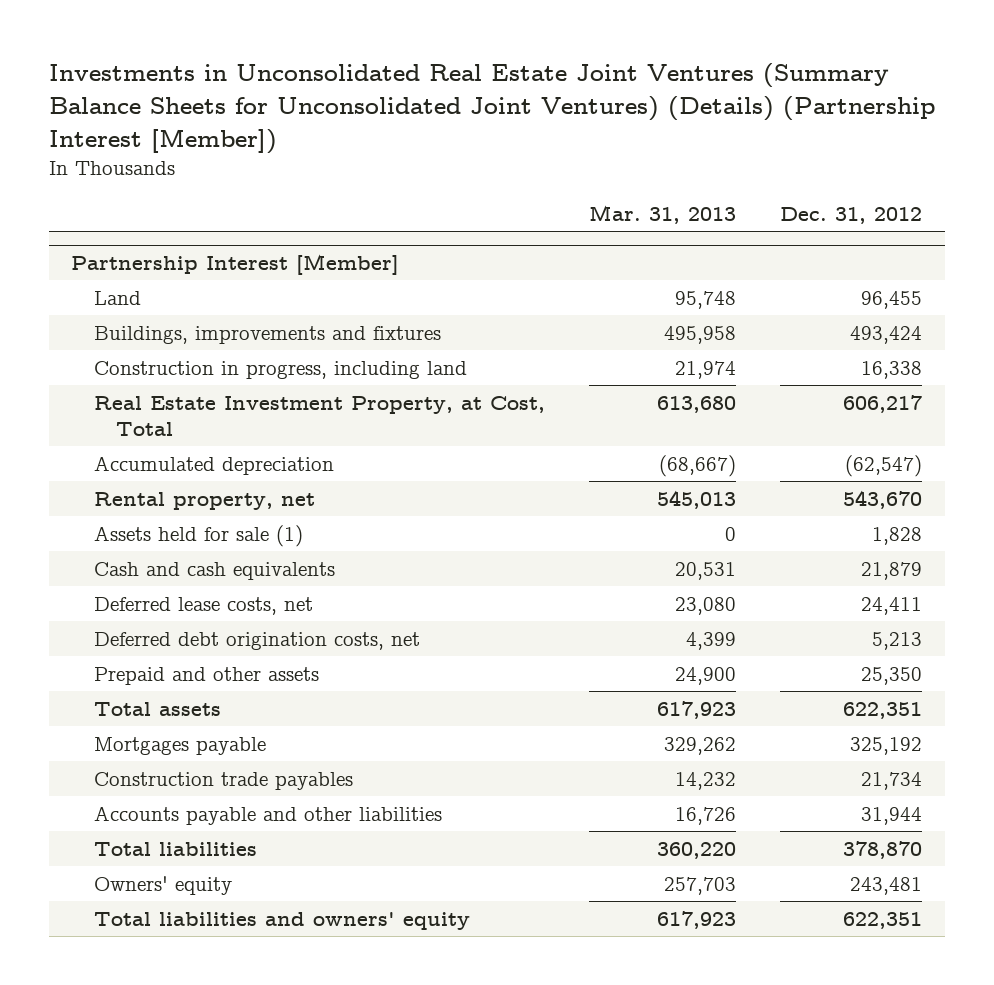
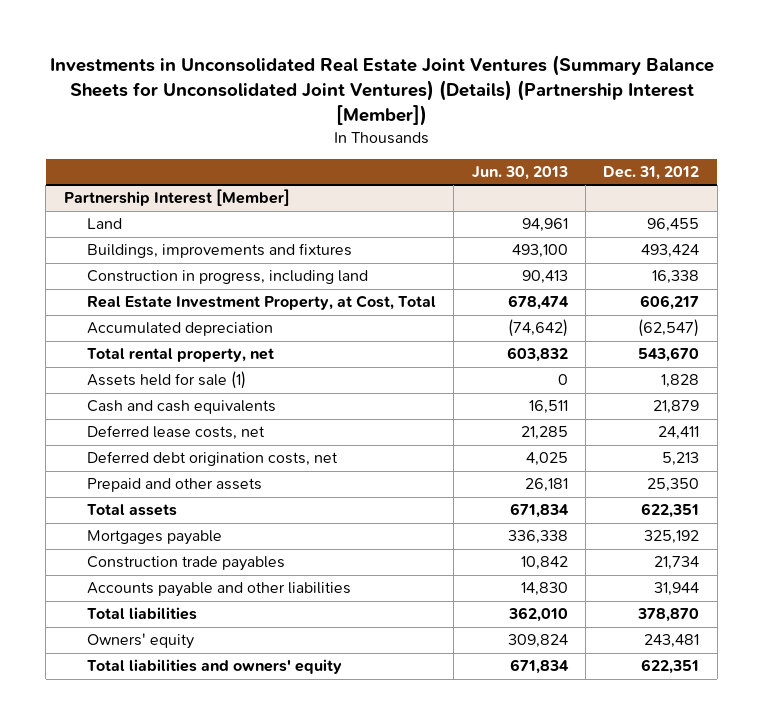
[589,204,737,224] Mar. 31, 2013 -> none
none -> [471,166,568,181] Jun. 30, 2013
[93,491,315,510] Rental property, net -> [86,348,274,363] Total rental property, net

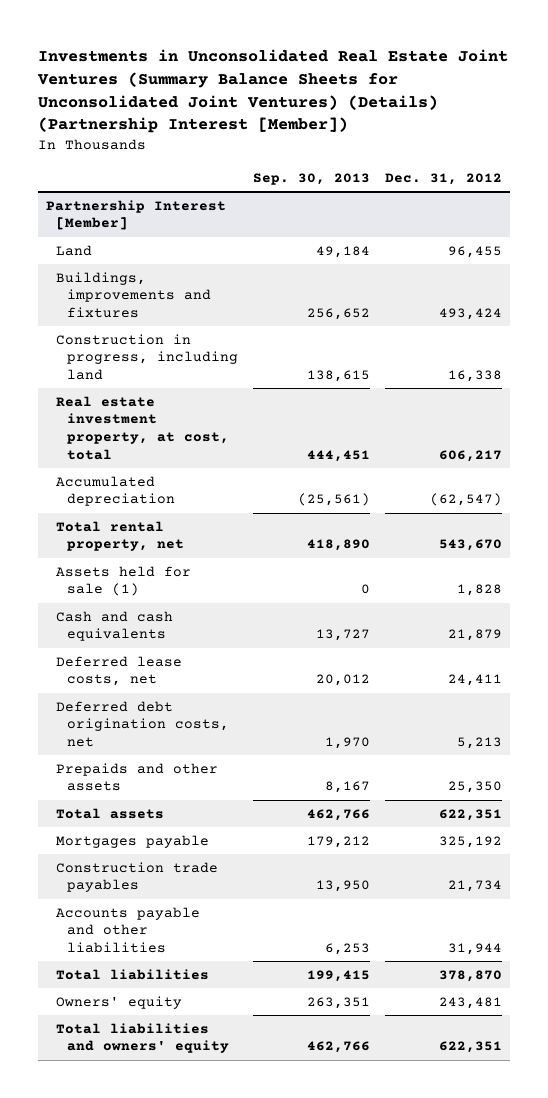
[471,166,568,181] Jun. 30, 2013 -> none
none -> [253,172,371,185] Sep. 30, 2013
[86,295,436,311] Real Estate Investment Property, at Cost, Total -> [56,395,230,460] Real estate investment property, at cost, total
[86,478,262,493] Prepaid and other assets -> [56,762,219,792] Prepaids and other assets

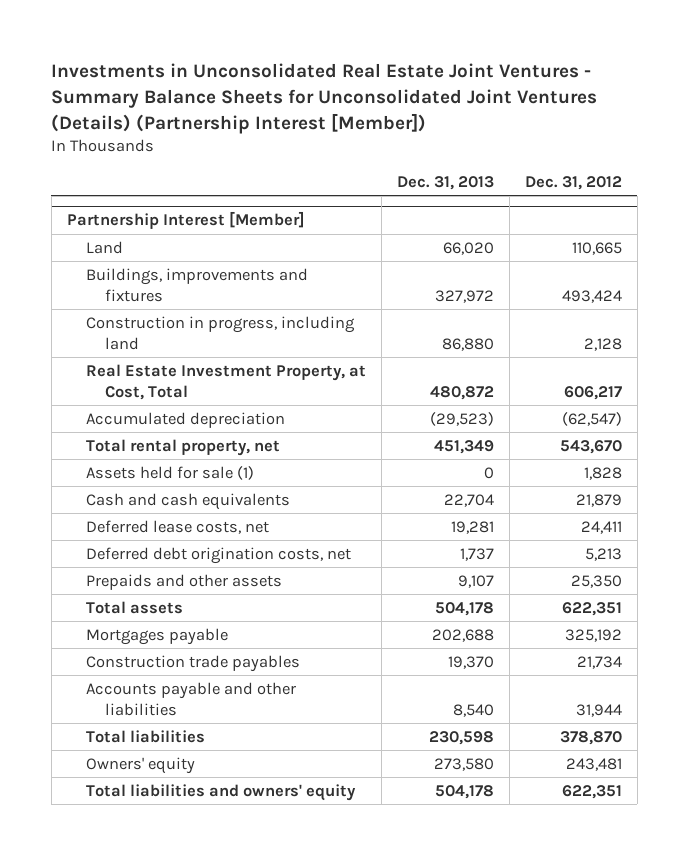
[37,48,509,134] Investments in Unconsolidated Real Estate Joint Ventures (Summary Balance Sheets for Unconsolidated Joint Ventures) (Details) (Partnership Interest [Member]) -> [51,63,598,134] Investments in Unconsolidated Real Estate Joint Ventures - Summary Balance Sheets for Unconsolidated Joint Ventures (Details) (Partnership Interest [Member])
[253,172,371,185] Sep. 30, 2013 -> none
none -> [396,175,494,190] Dec. 31, 2013
[448,245,503,258] 96,455 -> [571,241,622,255] 110,665
[448,370,503,383] 16,338 -> [583,337,622,351] 2,128
[56,395,230,460] Real estate investment property, at cost, total -> [85,363,366,400] Real Estate Investment Property, at Cost, Total

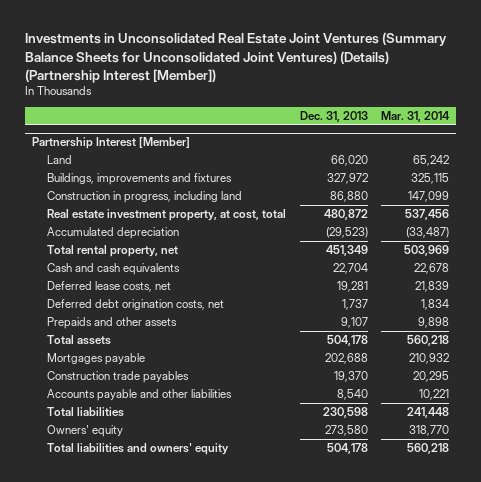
[51,63,598,134] Investments in Unconsolidated Real Estate Joint Ventures - Summary Balance Sheets for Unconsolidated Joint Ventures (Details) (Partnership Interest [Member]) -> [25,32,448,83] Investments in Unconsolidated Real Estate Joint Ventures (Summary Balance Sheets for Unconsolidated Joint Ventures) (Details) (Partnership Interest [Member])
[524,175,622,190] Dec. 31, 2012 -> none
none -> [381,111,451,123] Mar. 31, 2014
[85,363,366,400] Real Estate Investment Property, at Cost, Total -> [47,209,287,222] Real estate investment property, at cost, total
[85,465,254,480] Assets held for sale (1) -> none

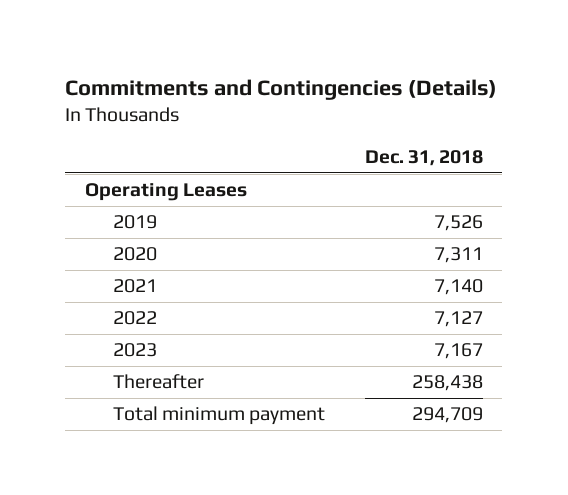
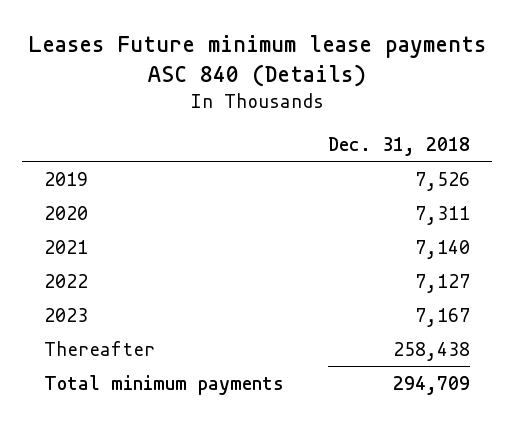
[65,79,498,101] Commitments and Contingencies (Details) -> [27,34,486,87] Leases Future minimum lease payments ASC 840 (Details)
[85,183,248,202] Operating Leases -> none
[112,406,325,426] Total minimum payment -> [43,374,284,395] Total minimum payments

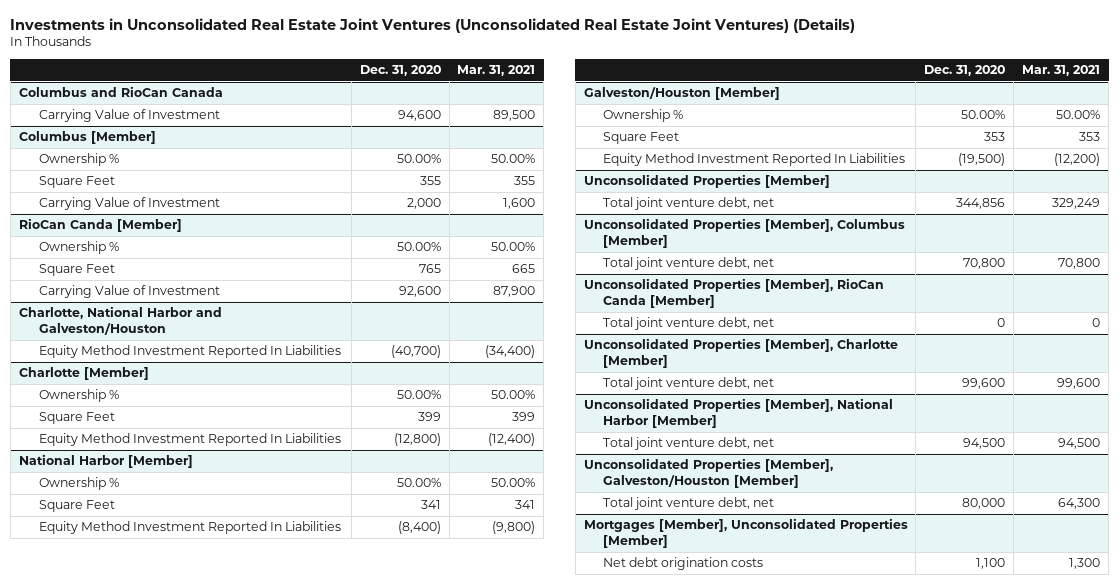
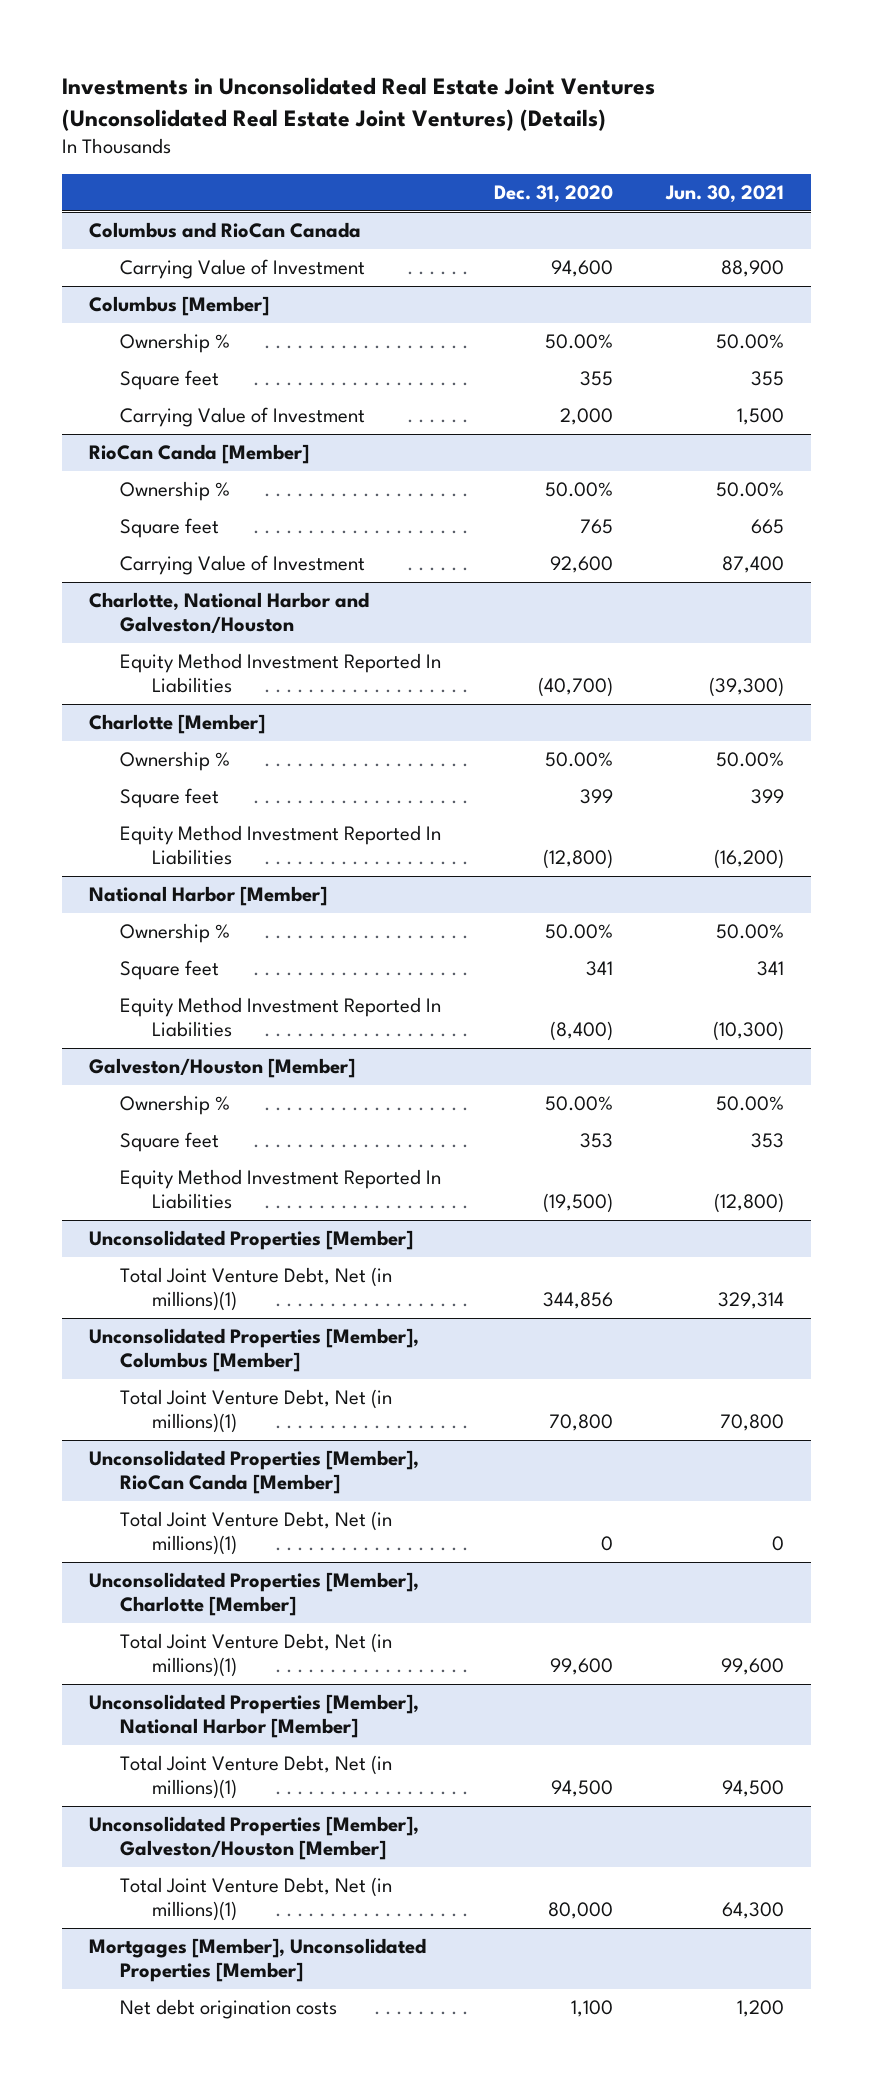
[457,65,536,77] Mar. 31, 2021 -> none
none -> [665,185,785,204] Jun. 30, 2021
[38,176,115,189] Square Feet -> [120,370,220,391] Square feet
[38,264,115,277] Square Feet -> [120,518,220,539] Square feet
[38,412,115,425] Square Feet -> [120,788,220,809] Square feet
[38,500,115,513] Square Feet -> [120,960,220,981] Square feet
[603,132,680,145] Square Feet -> [120,1132,220,1153] Square feet
[603,197,775,211] Total joint venture debt, net -> [120,1267,393,1312] Total Joint Venture Debt, Net (in millions)(1)
[603,257,775,271] Total joint venture debt, net -> [120,1389,393,1434] Total Joint Venture Debt, Net (in millions)(1)
[603,317,775,331] Total joint venture debt, net -> [120,1511,393,1556] Total Joint Venture Debt, Net (in millions)(1)
[603,377,775,391] Total joint venture debt, net -> [120,1633,393,1678] Total Joint Venture Debt, Net (in millions)(1)
[603,437,775,451] Total joint venture debt, net -> [120,1755,393,1800] Total Joint Venture Debt, Net (in millions)(1)
[603,497,775,511] Total joint venture debt, net -> [120,1877,393,1922] Total Joint Venture Debt, Net (in millions)(1)

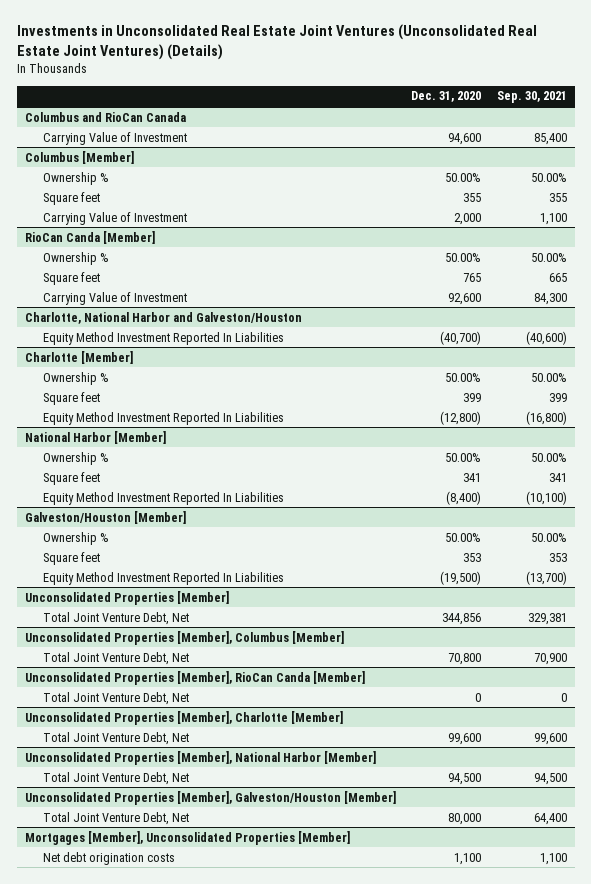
[665,185,785,204] Jun. 30, 2021 -> none
none -> [496,91,567,104] Sep. 30, 2021
[120,1267,393,1312] Total Joint Venture Debt, Net (in millions)(1) -> [42,611,189,625] Total Joint Venture Debt, Net
[120,1389,393,1434] Total Joint Venture Debt, Net (in millions)(1) -> [42,651,189,665] Total Joint Venture Debt, Net
[120,1511,393,1556] Total Joint Venture Debt, Net (in millions)(1) -> [42,691,189,705] Total Joint Venture Debt, Net
[120,1633,393,1678] Total Joint Venture Debt, Net (in millions)(1) -> [42,731,189,745] Total Joint Venture Debt, Net
[120,1755,393,1800] Total Joint Venture Debt, Net (in millions)(1) -> [42,771,189,785] Total Joint Venture Debt, Net
[120,1877,393,1922] Total Joint Venture Debt, Net (in millions)(1) -> [42,811,189,825] Total Joint Venture Debt, Net

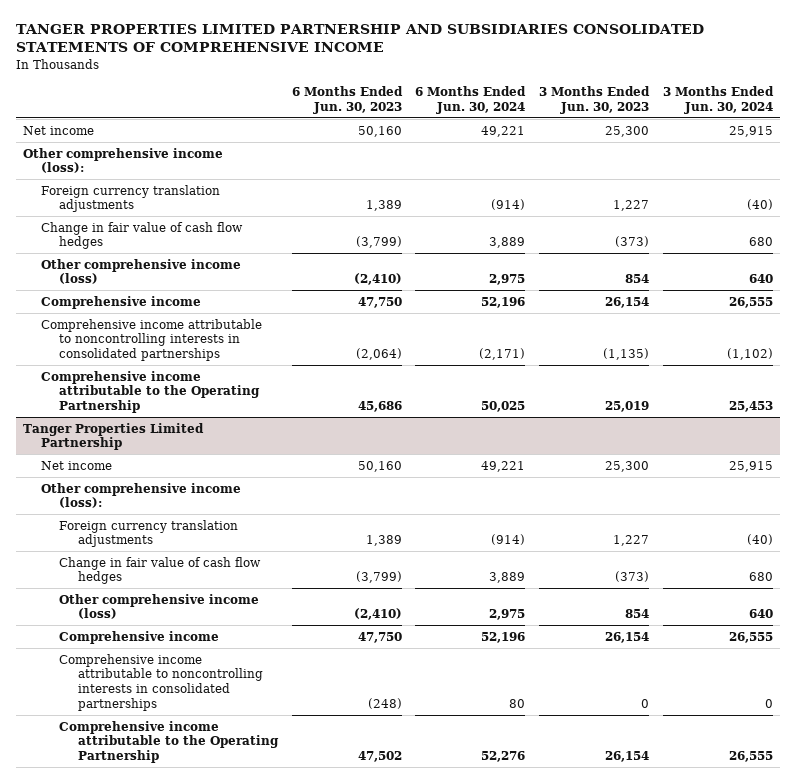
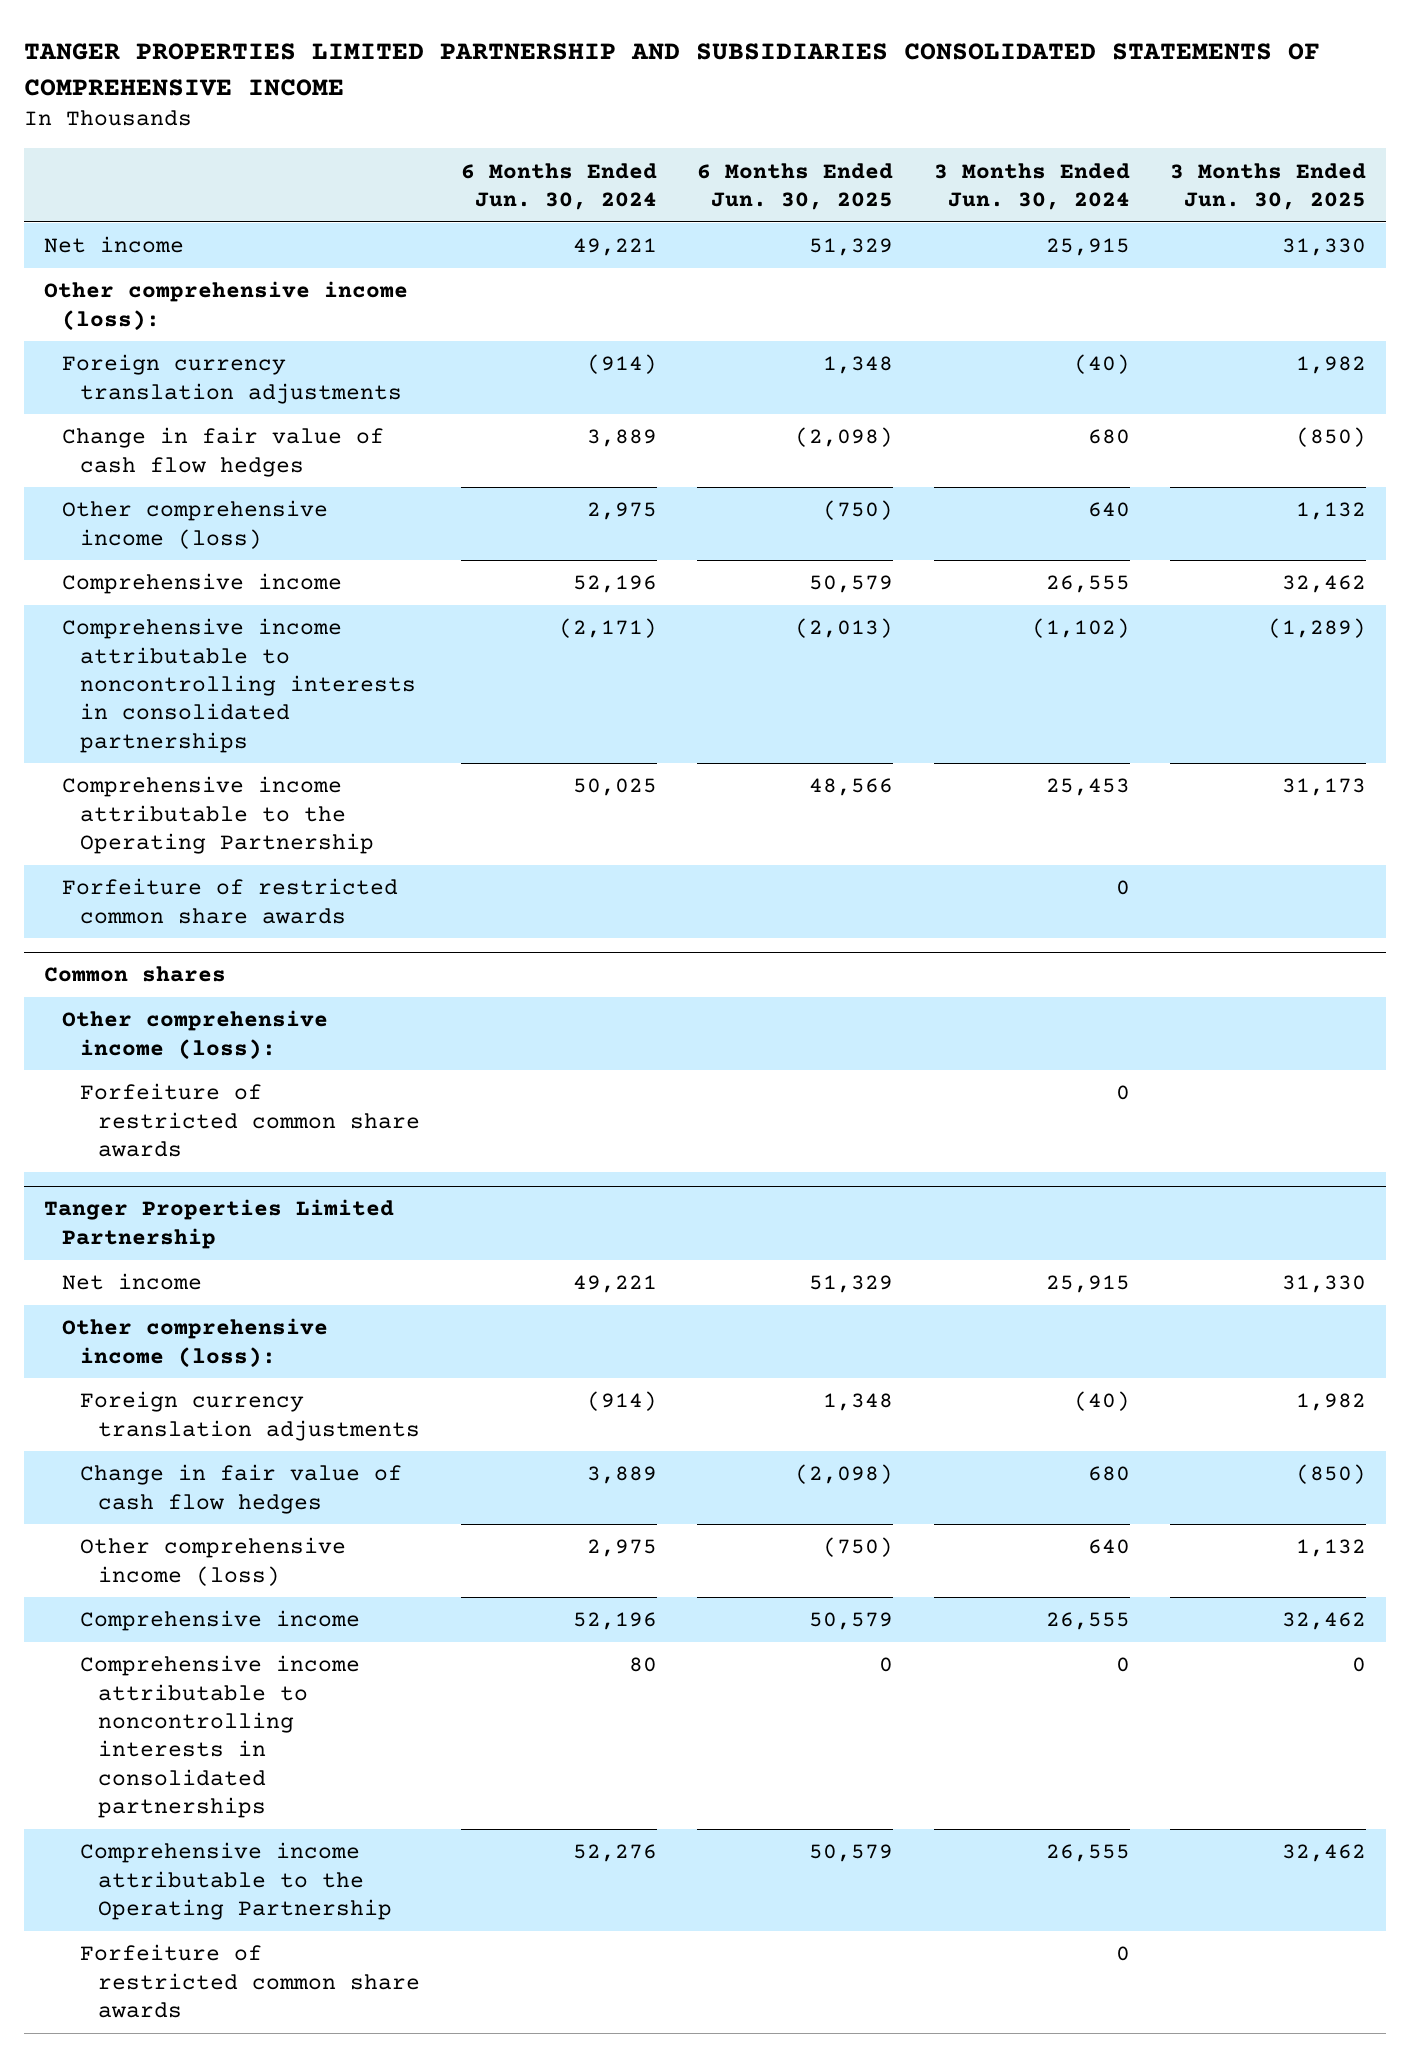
[291,86,403,114] 6 Months Ended Jun. 30, 2023 -> none
[539,86,651,114] 3 Months Ended Jun. 30, 2023 -> none
none -> [697,162,894,210] 6 Months Ended Jun. 30, 2025
none -> [1170,162,1367,210] 3 Months Ended Jun. 30, 2025
none -> [61,878,398,924] Forfeiture of restricted common share awards
none -> [43,966,226,983] Common shares
none -> [61,1010,328,1060] Other comprehensive income (loss):
none -> [80,1083,421,1157] Forfeiture of restricted common share awards
none -> [80,1944,421,2018] Forfeiture of restricted common share awards

